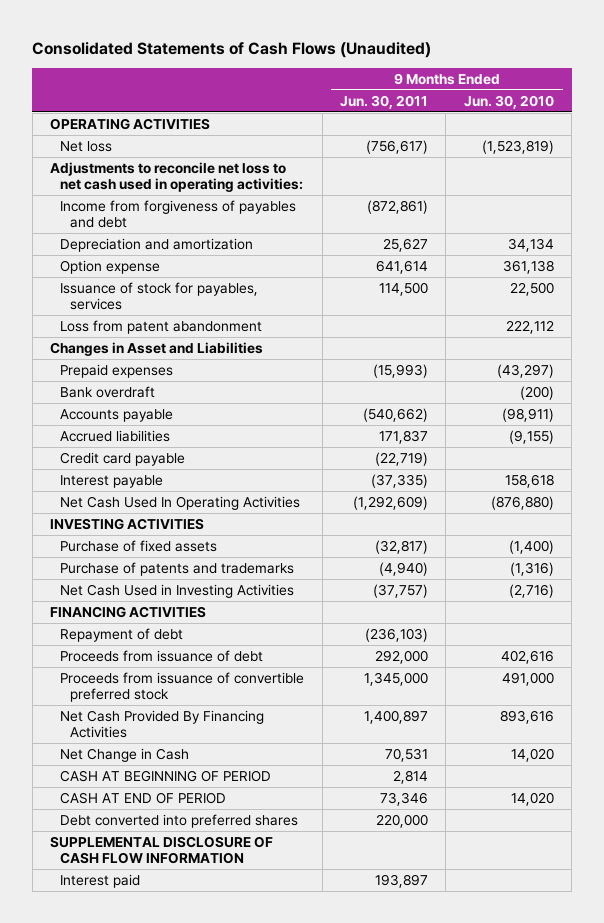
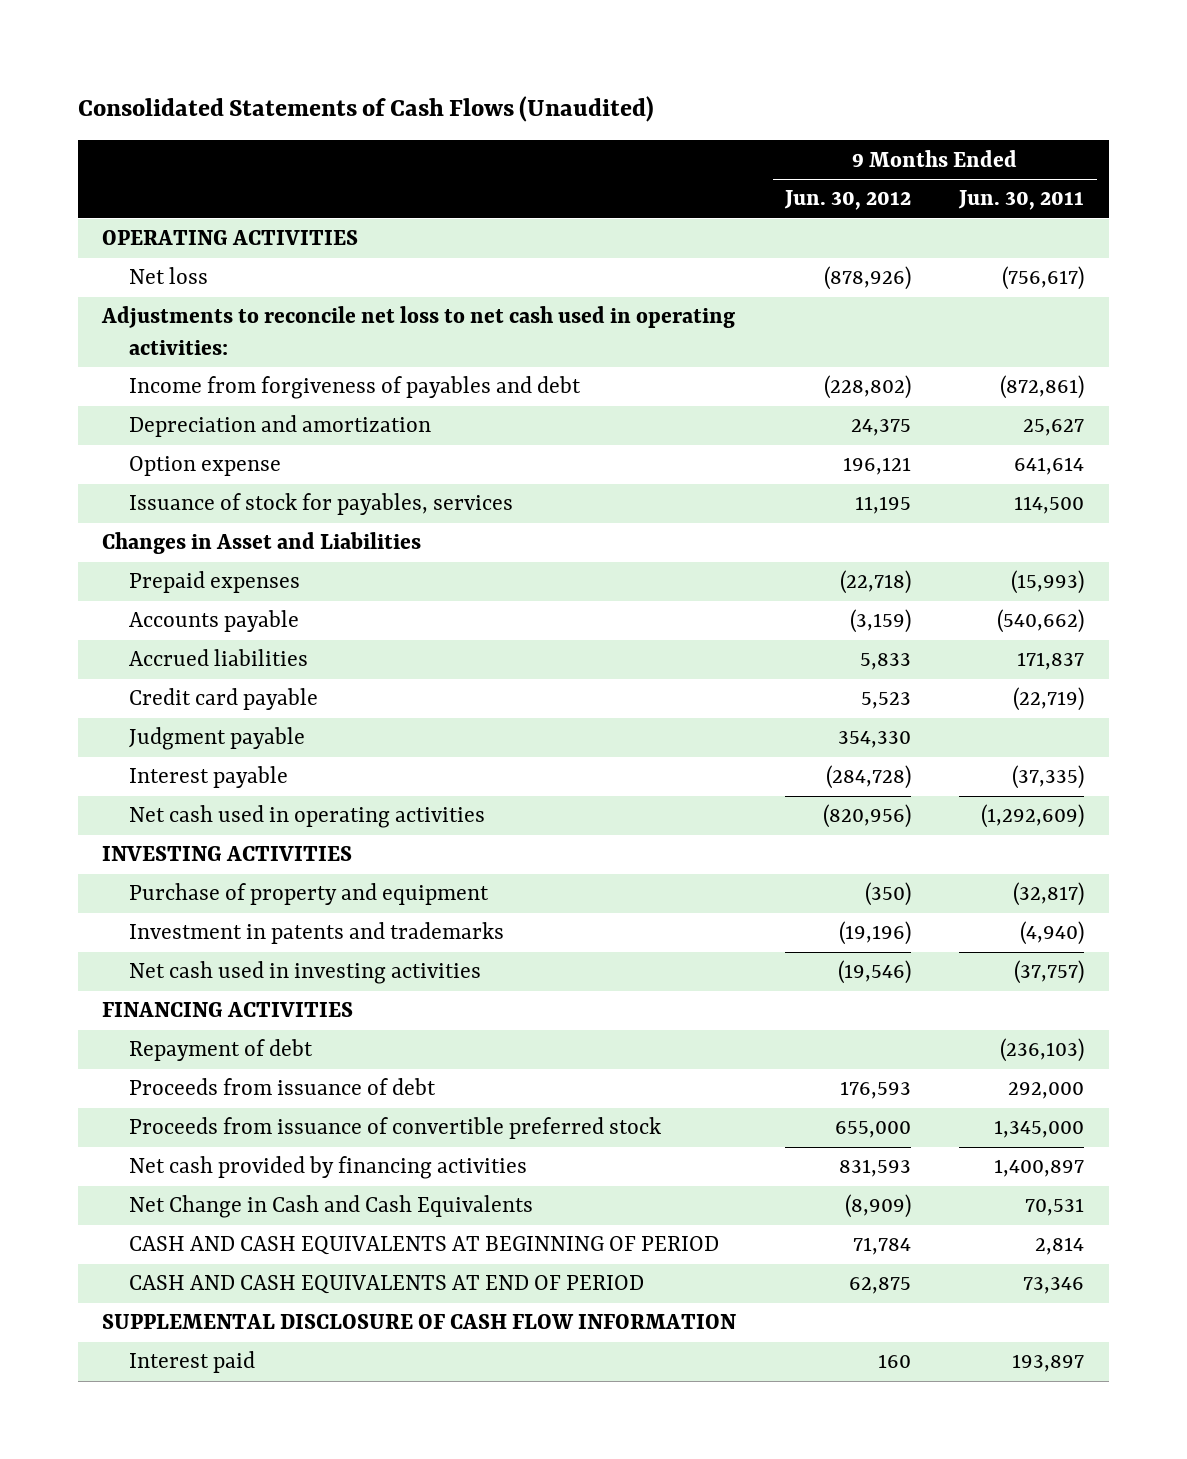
[463,94,554,109] Jun. 30, 2010 -> none
none -> [783,190,911,211] Jun. 30, 2012
[60,319,263,334] Loss from patent abandonment -> none
[60,385,156,398] Bank overdraft -> none
none -> [129,727,306,751] Judgment payable
[60,495,301,510] Net Cash Used In Operating Activities -> [129,805,486,829] Net cash used in operating activities
[60,539,218,552] Purchase of fixed assets -> [129,883,490,906] Purchase of property and equipment
[60,561,295,576] Purchase of patents and trademarks -> [129,922,505,945] Investment in patents and trademarks
[60,583,295,598] Net Cash Used in Investing Activities -> [129,961,482,985] Net cash used in investing activities
[60,813,299,828] Debt converted into preferred shares -> none
[60,709,265,738] Net Cash Provided By Financing Activities -> [129,1156,528,1180] Net cash provided by financing activities
[60,747,190,762] Net Change in Cash -> [129,1195,534,1219] Net Change in Cash and Cash Equivalents
[60,769,272,782] CASH AT BEGINNING OF PERIOD -> [129,1236,720,1256] CASH AND CASH EQUIVALENTS AT BEGINNING OF PERIOD
[60,791,227,804] CASH AT END OF PERIOD -> [129,1275,645,1295] CASH AND CASH EQUIVALENTS AT END OF PERIOD

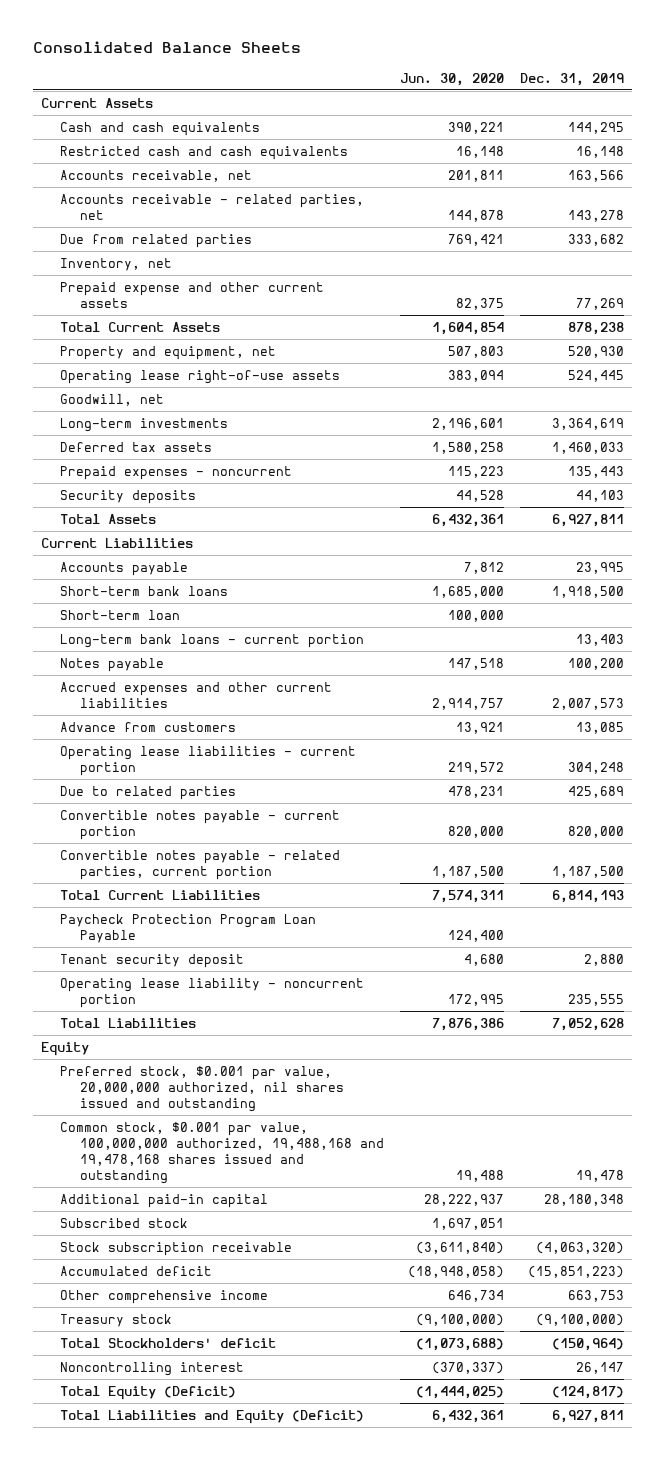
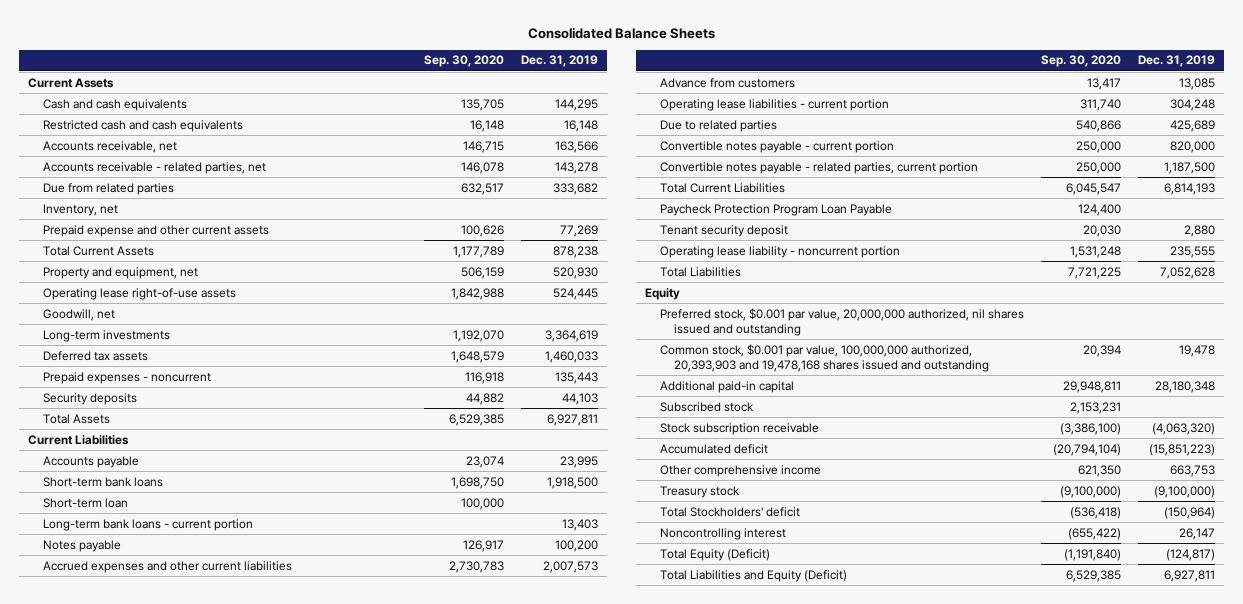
[399,72,504,86] Jun. 30, 2020 -> none
none -> [423,55,504,68] Sep. 30, 2020
[60,1122,384,1184] Common stock, $0.001 par value, 100,000,000 authorized, 19,488,168 and 19,478,168 shares issued and outstanding -> [659,343,990,372] Common stock, $0.001 par value, 100,000,000 authorized, 20,393,903 and 19,478,168 shares issued and outstanding

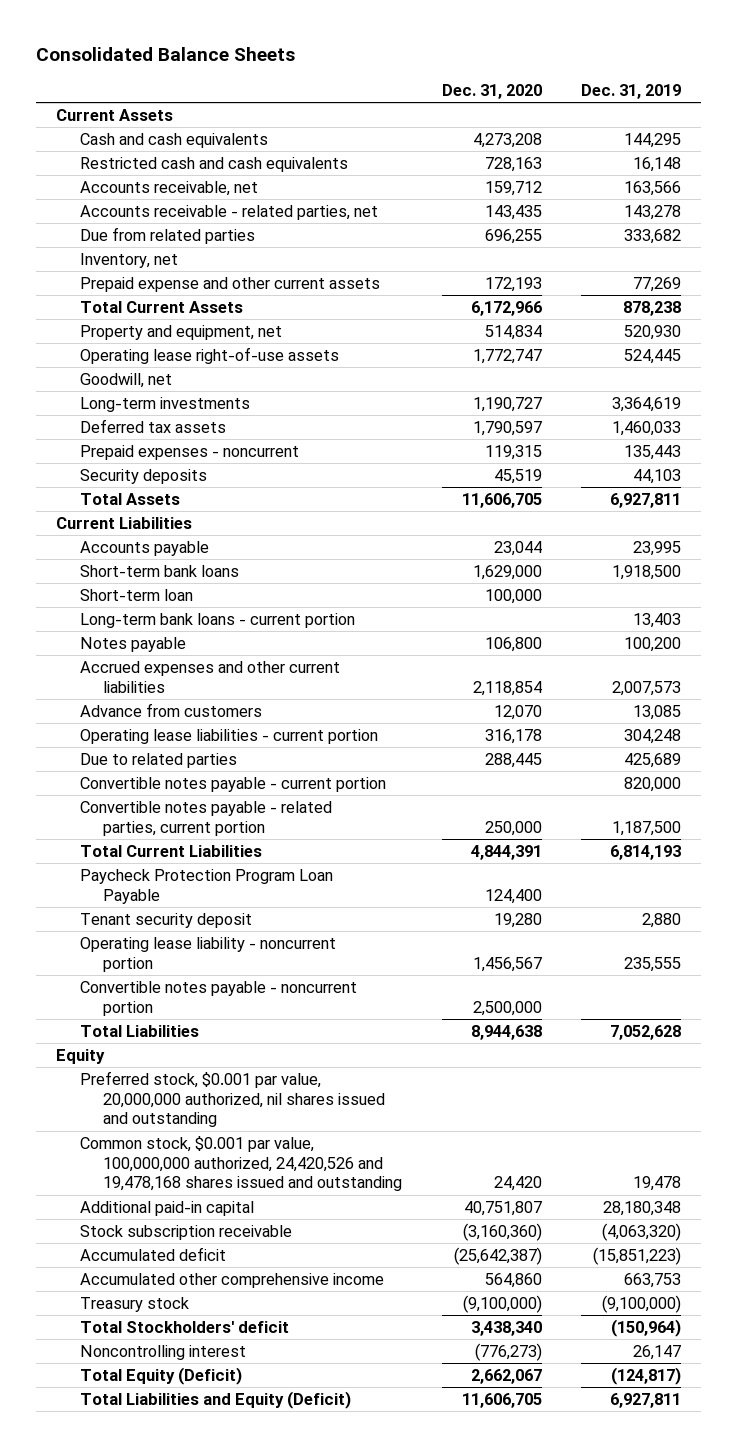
[423,55,504,68] Sep. 30, 2020 -> none
none -> [441,83,542,99] Dec. 31, 2020
none -> [79,981,357,1016] Convertible notes payable - noncurrent portion
[659,343,990,372] Common stock, $0.001 par value, 100,000,000 authorized, 20,393,903 and 19,478,168 shares issued and outstanding -> [79,1136,403,1192] Common stock, $0.001 par value, 100,000,000 authorized, 24,420,526 and 19,478,168 shares issued and outstanding
[659,401,754,412] Subscribed stock -> none
[659,464,821,477] Other comprehensive income -> [79,1273,384,1289] Accumulated other comprehensive income

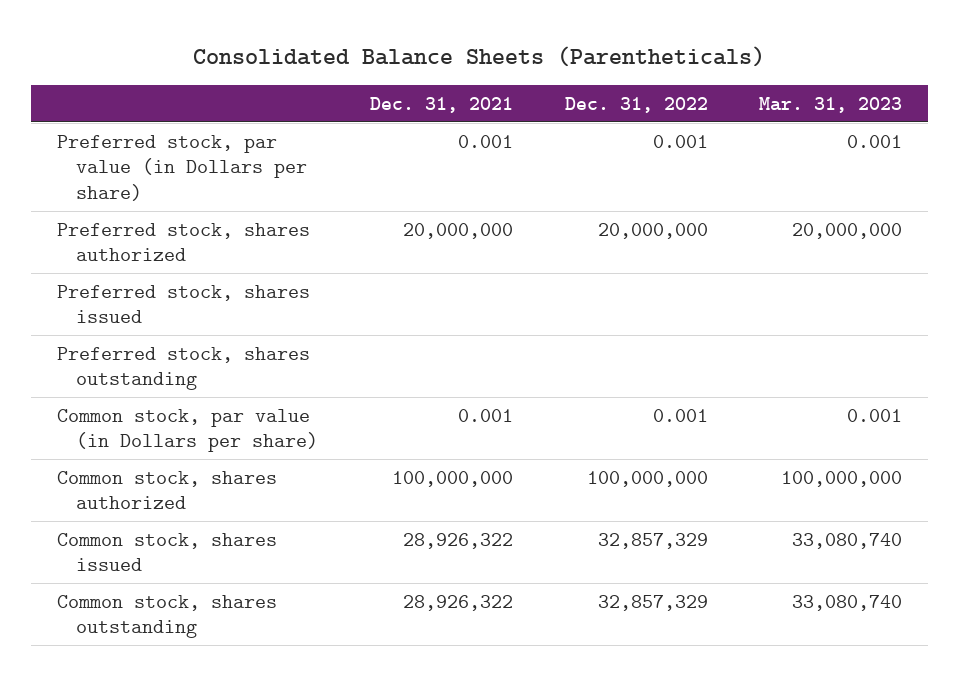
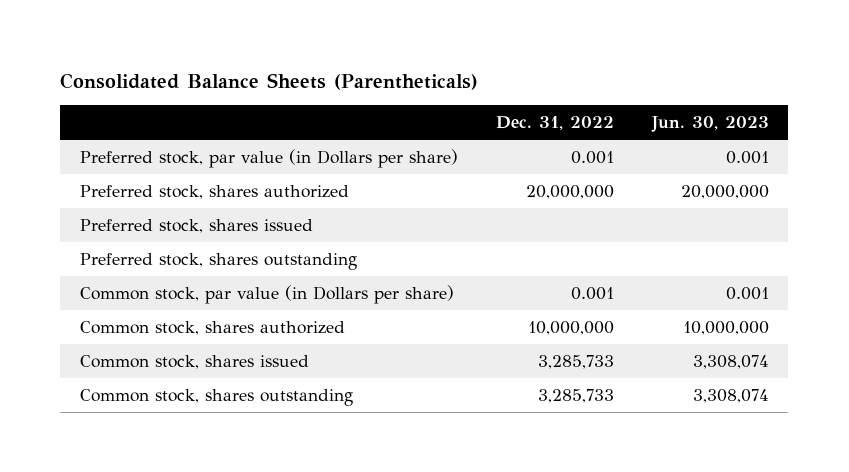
[369,96,513,113] Dec. 31, 2021 -> none
[759,96,903,113] Mar. 31, 2023 -> none
none -> [651,116,770,133] Jun. 30, 2023
[586,470,708,487] 100,000,000 -> [527,321,614,336] 10,000,000
[597,532,708,549] 32,857,329 -> [537,355,614,370] 3,285,733
[597,594,708,611] 32,857,329 -> [537,389,614,404] 3,285,733

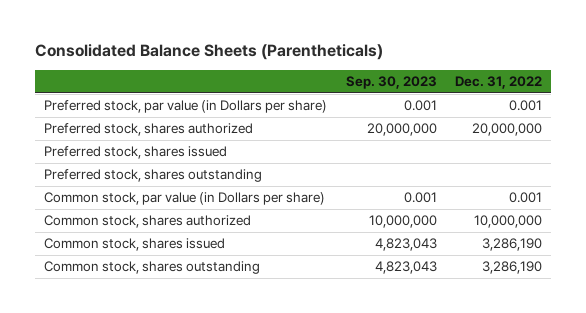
[651,116,770,133] Jun. 30, 2023 -> none
none -> [345,76,437,90] Sep. 30, 2023
[537,355,614,370] 3,285,733 -> [481,238,542,252] 3,286,190
[537,389,614,404] 3,285,733 -> [481,261,542,275] 3,286,190

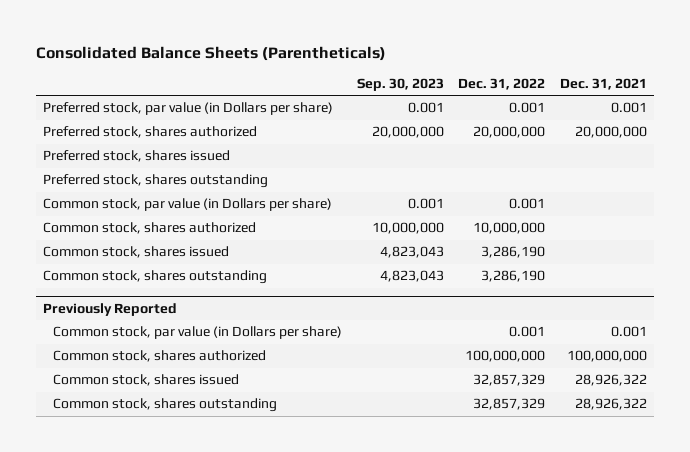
none -> [559,78,647,91] Dec. 31, 2021
none -> [43,303,178,317] Previously Reported
none -> [53,326,343,340] Common stock, par value (in Dollars per share)
none -> [53,350,267,363] Common stock, shares authorized
none -> [53,374,240,387] Common stock, shares issued
none -> [53,398,278,413] Common stock, shares outstanding

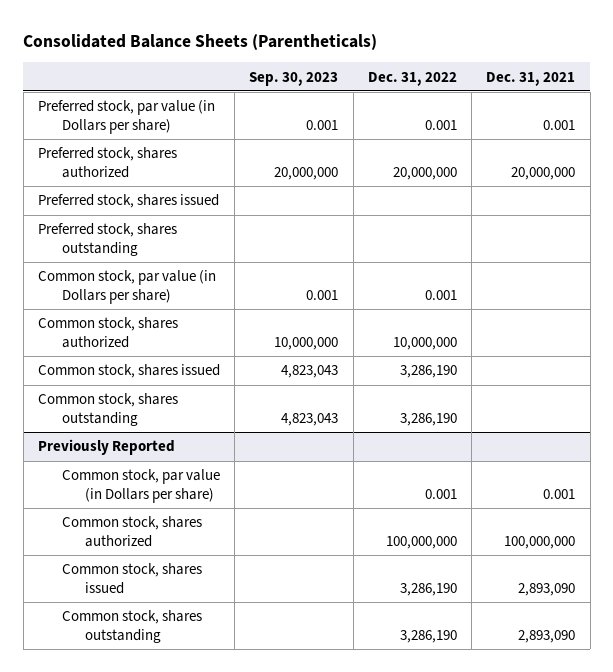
[473,374,546,387] 32,857,329 -> [399,582,457,596] 3,286,190
[574,374,647,387] 28,926,322 -> [518,582,576,596] 2,893,090
[473,398,546,411] 32,857,329 -> [399,629,457,643] 3,286,190
[574,398,647,411] 28,926,322 -> [518,629,576,643] 2,893,090

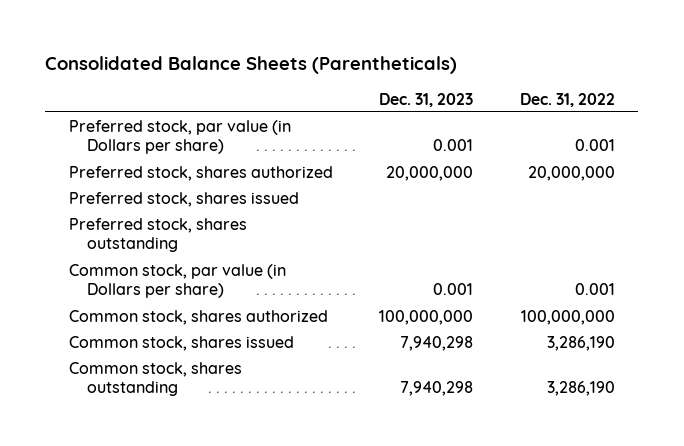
[249,71,339,86] Sep. 30, 2023 -> none
[486,71,576,86] Dec. 31, 2021 -> none
none -> [379,92,474,107] Dec. 31, 2023
[37,317,178,348] Common stock, shares authorized -> none
[37,364,220,379] Common stock, shares issued -> none
[37,393,178,426] Common stock, shares outstanding -> none
[37,439,175,456] Previously Reported -> none
[61,469,220,503] Common stock, par value (in Dollars per share) -> none

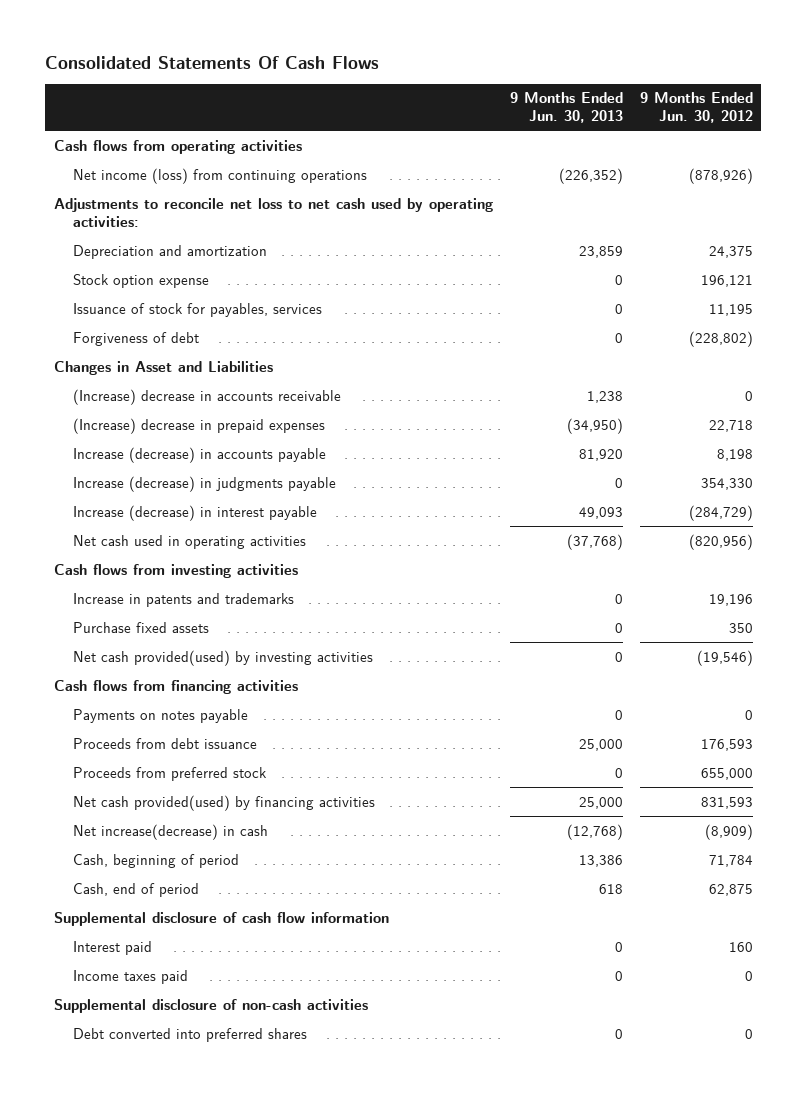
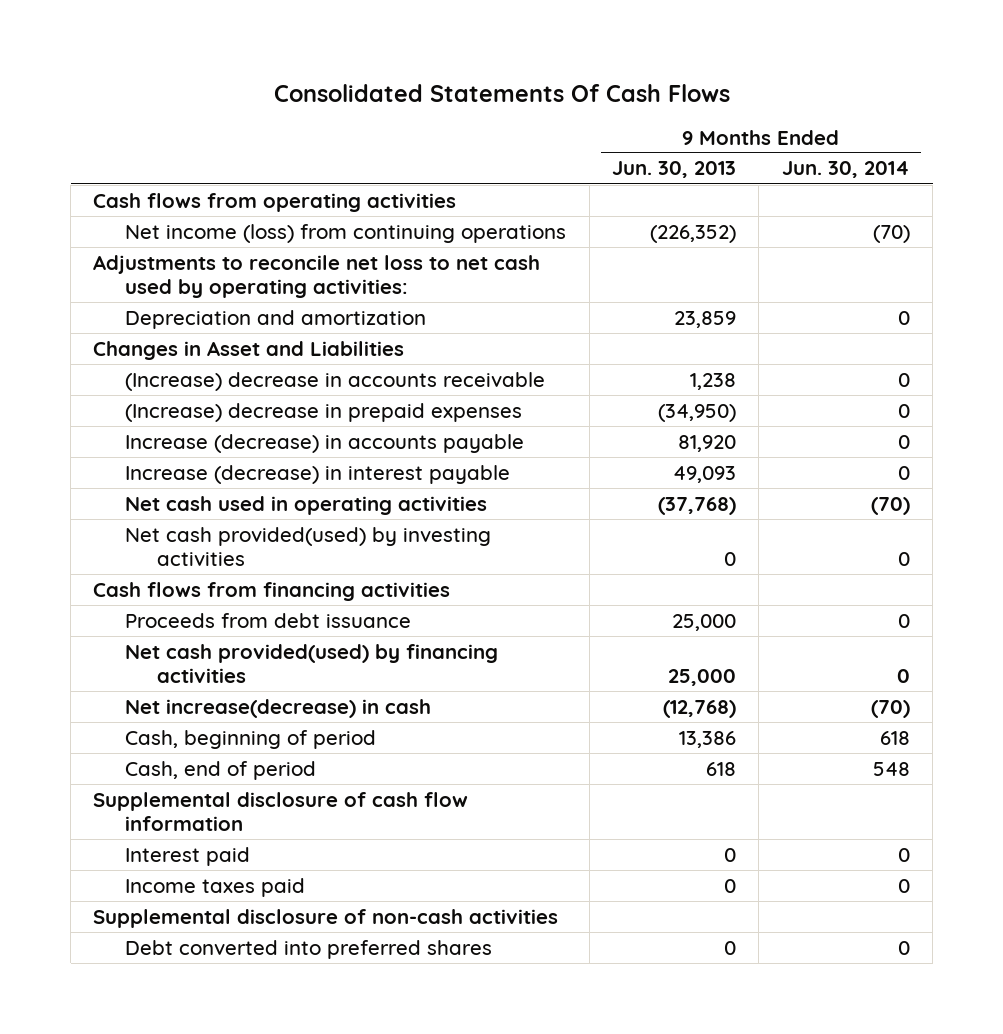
[639,92,753,124] 9 Months Ended Jun. 30, 2012 -> none
none -> [781,161,910,179] Jun. 30, 2014
[73,273,210,288] Stock option expense -> none
[73,302,323,317] Issuance of stock for payables, services -> none
[73,331,200,346] Forgiveness of debt -> none
[73,475,337,492] Increase (decrease) in judgments payable -> none
[53,563,298,578] Cash flows from investing activities -> none
[73,592,295,607] Increase in patents and trademarks -> none
[73,621,210,633] Purchase fixed assets -> none
[73,708,249,723] Payments on notes payable -> none
[73,766,268,781] Proceeds from preferred stock -> none

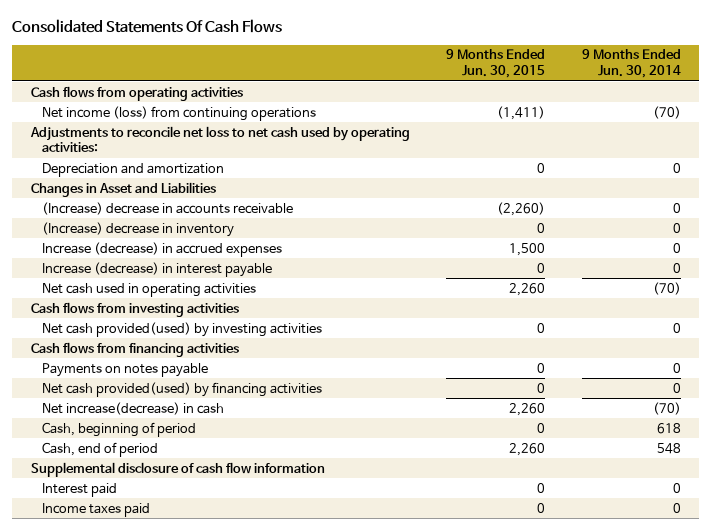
[612,161,737,179] Jun. 30, 2013 -> none
none -> [446,49,546,79] 9 Months Ended Jun. 30, 2015
[125,402,523,422] (Increase) decrease in prepaid expenses -> [42,221,235,237] (Increase) decrease in inventory
[125,433,525,453] Increase (decrease) in accounts payable -> [42,241,283,257] Increase (decrease) in accrued expenses
none -> [30,301,239,317] Cash flows from investing activities
[125,612,412,628] Proceeds from debt issuance -> none
none -> [42,362,209,377] Payments on notes payable
[93,908,559,928] Supplemental disclosure of non-cash activities -> none
[125,939,493,959] Debt converted into preferred shares -> none

